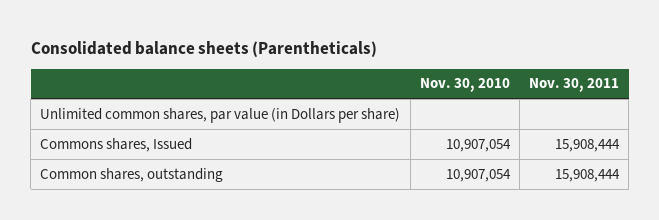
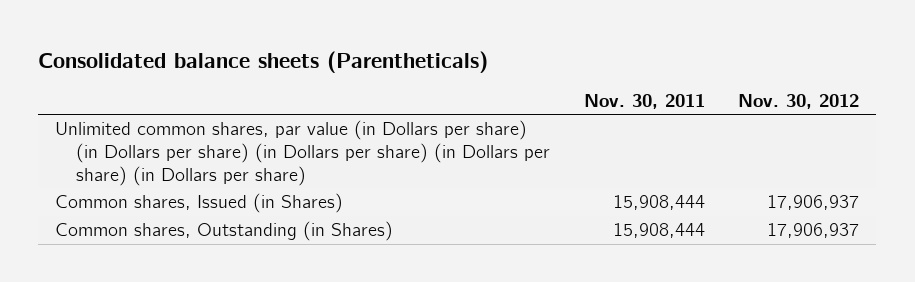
[419,78,510,93] Nov. 30, 2010 -> none
none -> [738,93,860,109] Nov. 30, 2012
[40,107,401,123] Unlimited common shares, par value (in Dollars per share) -> [55,120,551,186] Unlimited common shares, par value (in Dollars per share) (in Dollars per share) (in Dollars per share) (in Dollars per share) (in Dollars per share)
[40,137,193,152] Commons shares, Issued -> [55,193,344,214] Common shares, Issued (in Shares)
[40,167,224,182] Common shares, outstanding -> [55,221,394,242] Common shares, Outstanding (in Shares)

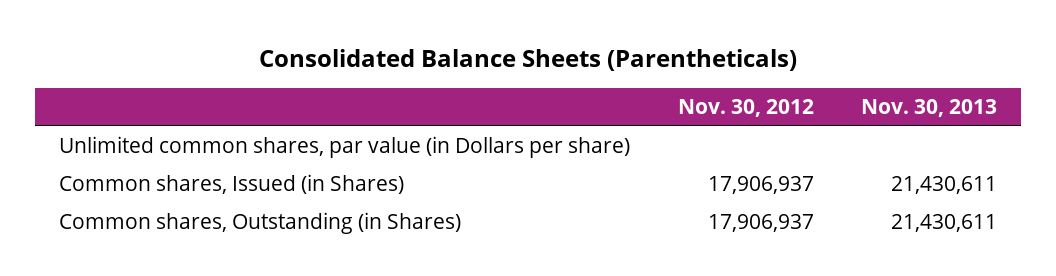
[38,50,489,73] Consolidated balance sheets (Parentheticals) -> [259,49,798,72] Consolidated Balance Sheets (Parentheticals)
[583,93,705,109] Nov. 30, 2011 -> none
none -> [861,98,998,117] Nov. 30, 2013
[55,120,551,186] Unlimited common shares, par value (in Dollars per share) (in Dollars per share) (in Dollars per share) (in Dollars per share) (in Dollars per share) -> [59,136,631,159] Unlimited common shares, par value (in Dollars per share)

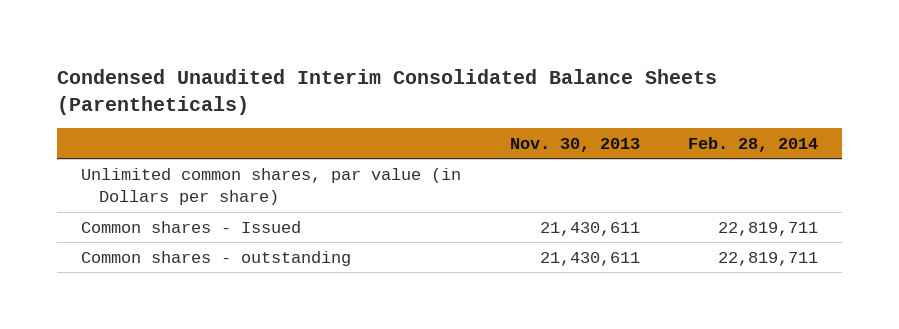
[259,49,798,72] Consolidated Balance Sheets (Parentheticals) -> [57,68,718,115] Condensed Unaudited Interim Consolidated Balance Sheets (Parentheticals)
[677,98,814,117] Nov. 30, 2012 -> none
none -> [688,136,819,152] Feb. 28, 2014
[59,174,405,195] Common shares, Issued (in Shares) -> [81,220,302,233] Common shares - Issued
[59,212,462,235] Common shares, Outstanding (in Shares) -> [81,250,352,266] Common shares - outstanding

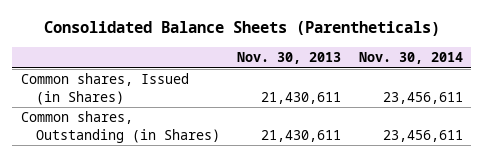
[57,68,718,115] Condensed Unaudited Interim Consolidated Balance Sheets (Parentheticals) -> [43,21,440,37] Consolidated Balance Sheets (Parentheticals)
[688,136,819,152] Feb. 28, 2014 -> none
none -> [358,52,463,65] Nov. 30, 2014
[81,167,462,206] Unlimited common shares, par value (in Dollars per share) -> none
[81,220,302,233] Common shares - Issued -> [20,73,189,105] Common shares, Issued (in Shares)
[81,250,352,266] Common shares - outstanding -> [20,111,220,143] Common shares, Outstanding (in Shares)

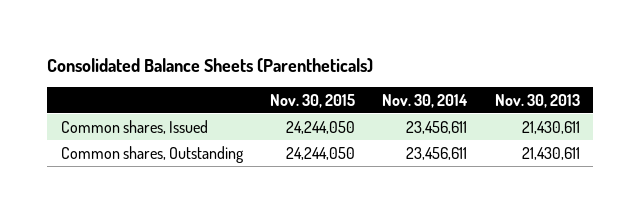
none -> [270,93,356,108] Nov. 30, 2015
[20,73,189,105] Common shares, Issued (in Shares) -> [60,119,208,134] Common shares, Issued
[20,111,220,143] Common shares, Outstanding (in Shares) -> [60,145,244,163] Common shares, Outstanding

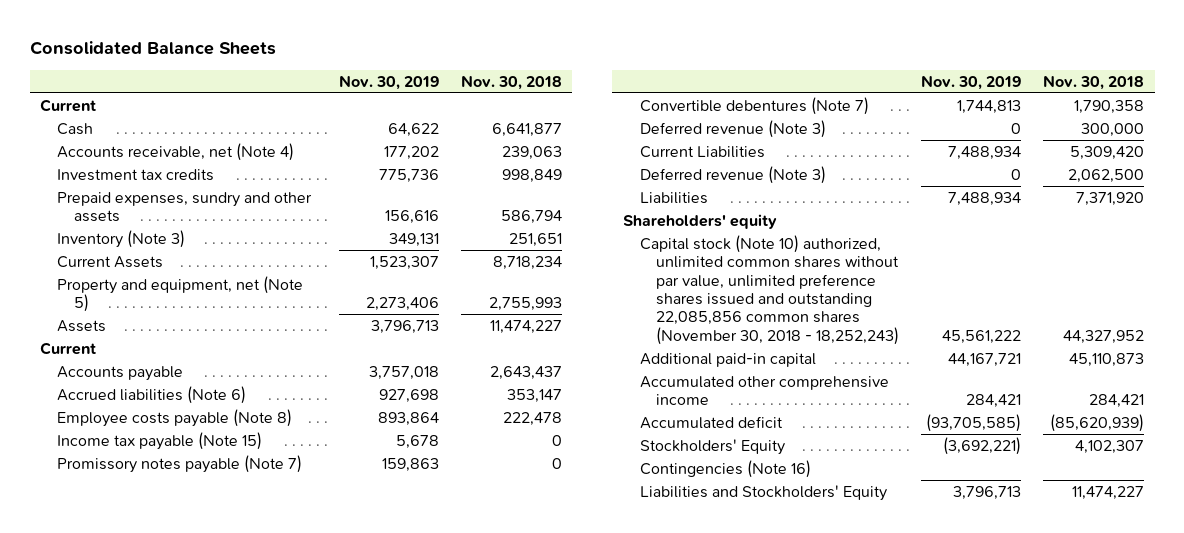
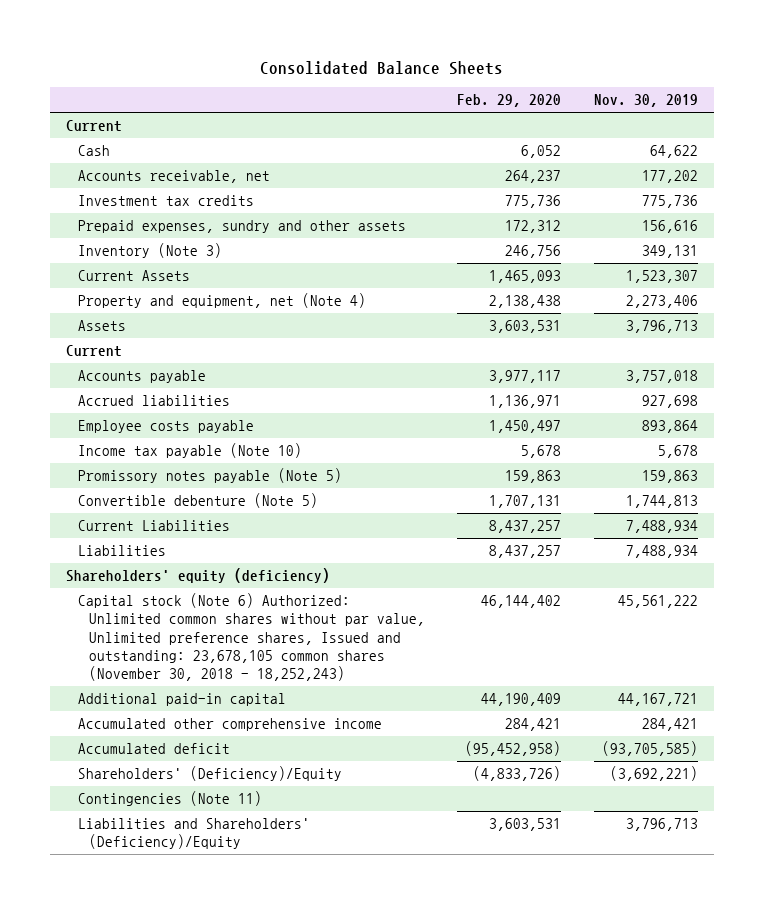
[460,74,562,90] Nov. 30, 2018 -> none
none -> [457,94,562,108] Feb. 29, 2020
[57,142,295,161] Accounts receivable, net (Note 4) -> [77,170,270,184] Accounts receivable, net
[57,275,304,313] Property and equipment, net (Note 5) -> [77,293,366,309] Property and equipment, net (Note 4)
[639,119,826,138] Deferred revenue (Note 3) -> none
[57,385,247,404] Accrued liabilities (Note 6) -> [77,395,230,407] Accrued liabilities
[57,408,293,427] Employee costs payable (Note 8) -> [77,420,254,434] Employee costs payable
[57,431,263,450] Income tax payable (Note 15) -> [77,443,302,459] Income tax payable (Note 10)
[57,454,303,473] Promissory notes payable (Note 7) -> [77,468,342,484] Promissory notes payable (Note 5)
[639,96,869,115] Convertible debentures (Note 7) -> [77,493,318,509] Convertible debenture (Note 5)
[639,165,826,184] Deferred revenue (Note 3) -> none
[622,213,777,229] Shareholders' equity -> [66,568,331,584] Shareholders' equity (deficiency)
[639,234,900,345] Capital stock (Note 10) authorized, unlimited common shares without par value, unlimited preference shares issued and outstanding 22,085,856 common shares (November 30, 2018 - 18,252,243) -> [77,593,425,682] Capital stock (Note 6) Authorized: Unlimited common shares without par value, Unlimited preference shares, Issued and outstanding: 23,678,105 common shares (November 30, 2018 - 18,252,243)
[639,438,785,455] Stockholders' Equity -> [77,766,342,782] Shareholders' (Deficiency)/Equity
[639,459,811,478] Contingencies (Note 16) -> [77,791,262,807] Contingencies (Note 11)
[639,484,887,501] Liabilities and Stockholders' Equity -> [77,818,310,850] Liabilities and Shareholders' (Deficiency)/Equity

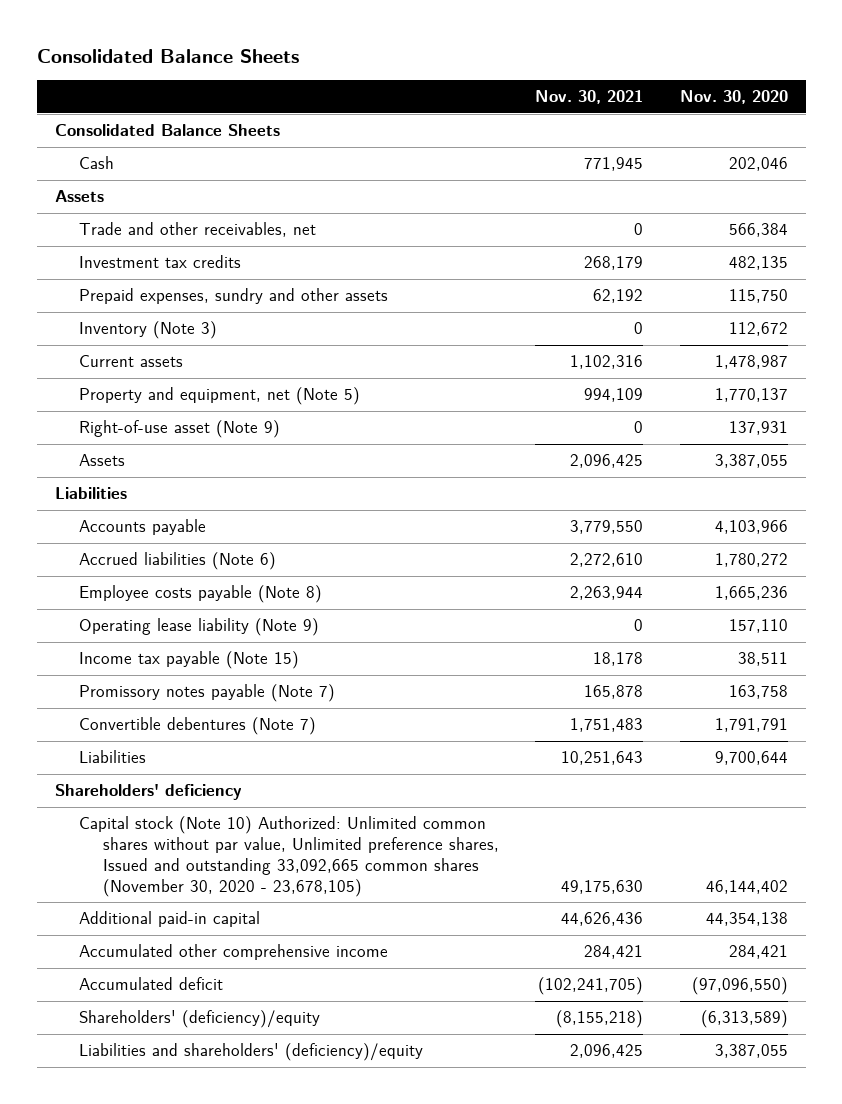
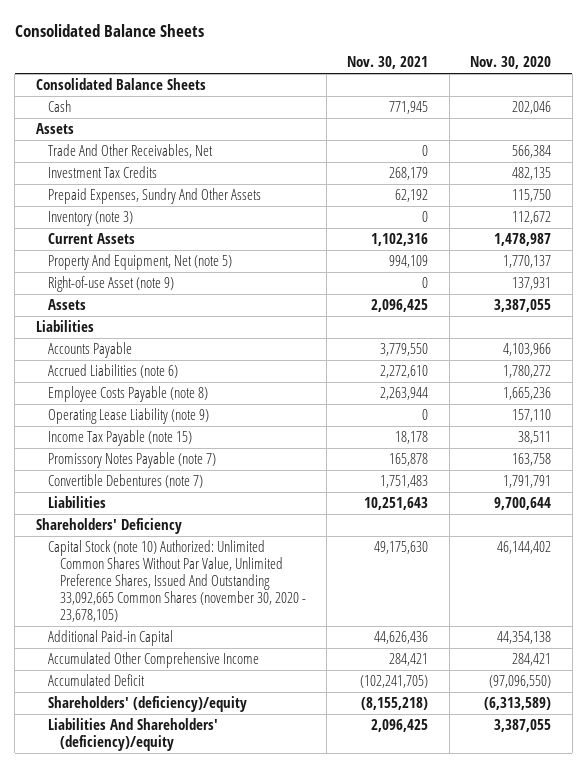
[78,222,316,238] Trade and other receivables, net -> [47,144,213,159] Trade And Other Receivables, Net
[78,255,241,269] Investment tax credits -> [47,166,157,179] Investment Tax Credits
[78,288,388,305] Prepaid expenses, sundry and other assets -> [47,188,261,205] Prepaid Expenses, Sundry And Other Assets
[78,321,217,340] Inventory (Note 3) -> [47,211,133,227] Inventory (note 3)
[78,355,183,368] Current assets -> [47,233,135,245] Current Assets
[78,387,360,406] Property and equipment, net (Note 5) -> [47,254,232,271] Property And Equipment, Net (note 5)
[78,420,280,439] Right-of-use asset (Note 9) -> [47,276,174,293] Right-of-use Asset (note 9)
[78,519,206,536] Accounts payable -> [47,342,132,359] Accounts Payable
[78,552,276,571] Accrued liabilities (Note 6) -> [47,364,178,379] Accrued Liabilities (note 6)
[78,585,322,604] Employee costs payable (Note 8) -> [47,386,208,403] Employee Costs Payable (note 8)
[78,618,319,637] Operating lease liability (Note 9) -> [47,408,209,425] Operating Lease Liability (note 9)
[78,651,299,670] Income tax payable (Note 15) -> [47,430,192,447] Income Tax Payable (note 15)
[78,684,335,703] Promissory notes payable (Note 7) -> [47,452,216,469] Promissory Notes Payable (note 7)
[78,717,316,736] Convertible debentures (Note 7) -> [47,474,203,489] Convertible Debentures (note 7)
[54,784,242,801] Shareholders' deficiency -> [35,518,182,535] Shareholders' Deficiency
[78,816,499,897] Capital stock (Note 10) Authorized: Unlimited common shares without par value, Unlimited preference shares, Issued and outstanding 33,092,665 common shares (November 30, 2020 - 23,678,105) -> [47,540,306,622] Capital Stock (note 10) Authorized: Unlimited Common Shares Without Par Value, Unlimited Preference Shares, Issued And Outstanding 33,092,665 Common Shares (november 30, 2020 - 23,678,105)
[78,911,260,928] Additional paid-in capital -> [47,630,173,647] Additional Paid-in Capital
[78,944,388,961] Accumulated other comprehensive income -> [47,652,259,669] Accumulated Other Comprehensive Income
[78,977,223,991] Accumulated deficit -> [47,674,145,687] Accumulated Deficit
[78,1043,423,1062] Liabilities and shareholders' (deficiency)/equity -> [47,718,218,752] Liabilities And Shareholders' (deficiency)/equity

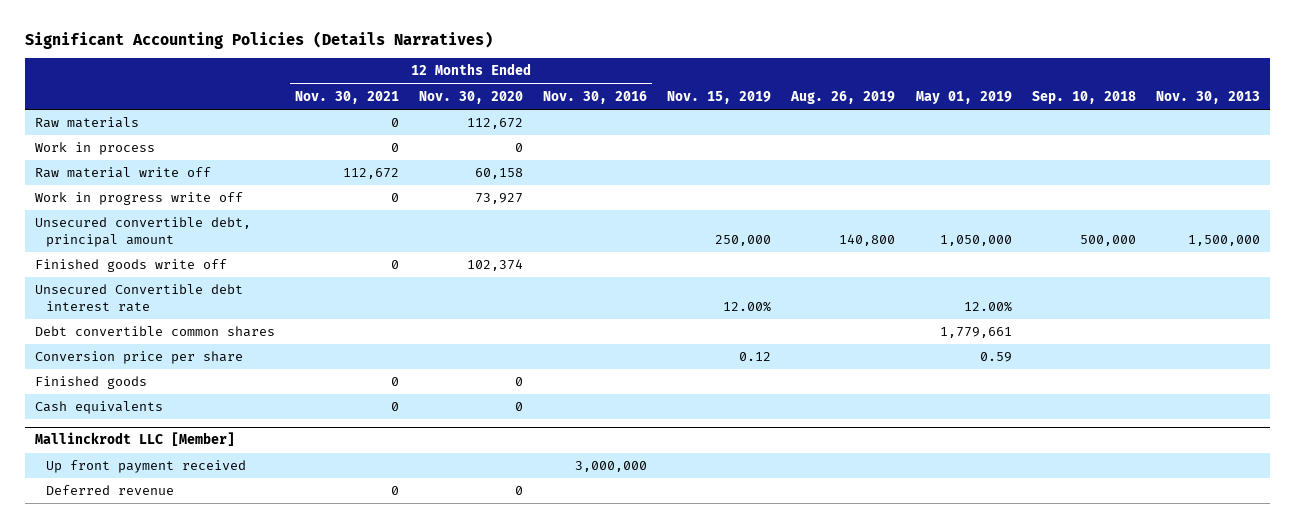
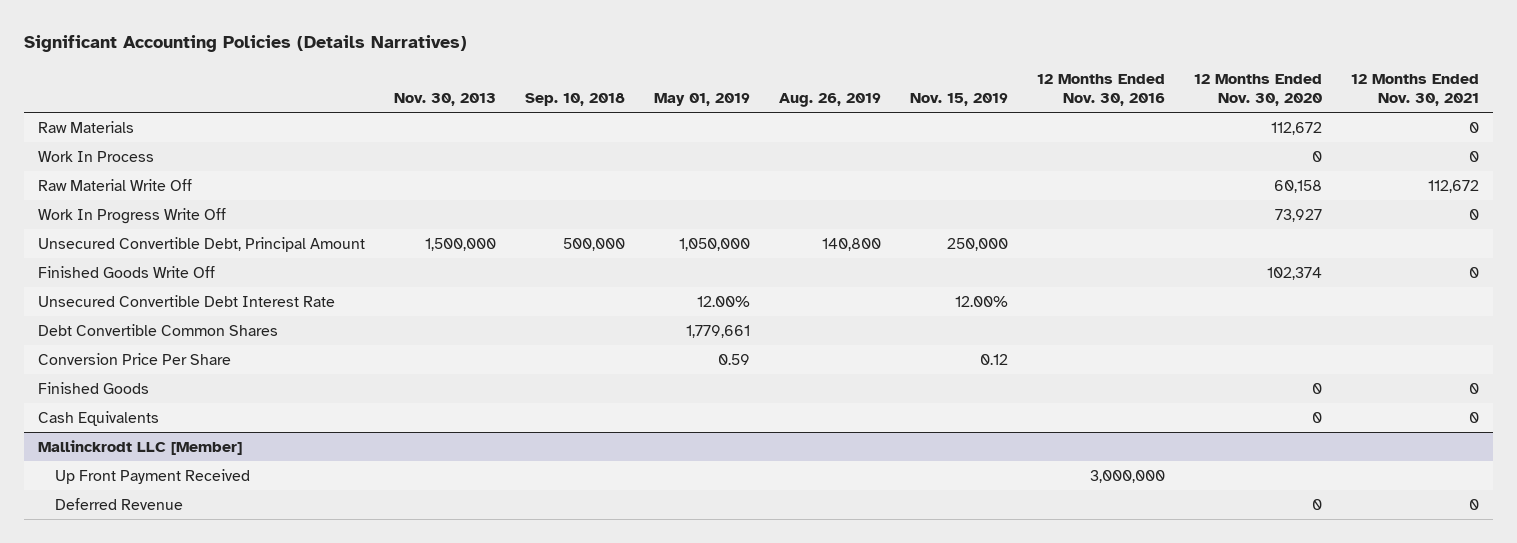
[35,117,140,129] Raw materials -> [38,121,135,134] Raw Materials
[35,142,156,156] Work in process -> [38,151,155,163] Work In Process
[35,167,212,179] Raw material write off -> [38,179,193,192] Raw Material Write Off
[35,192,244,206] Work in progress write off -> [38,208,227,225] Work In Progress Write Off
[35,217,252,247] Unsecured convertible debt, principal amount -> [38,237,366,253] Unsecured Convertible Debt, Principal Amount
[35,259,228,273] Finished goods write off -> [38,266,216,279] Finished Goods Write Off
[35,284,244,312] Unsecured Convertible debt interest rate -> [38,295,336,308] Unsecured Convertible Debt Interest Rate
[35,326,276,338] Debt convertible common shares -> [38,324,279,337] Debt Convertible Common Shares
[35,351,244,365] Conversion price per share -> [38,353,232,366] Conversion Price Per Share
[35,376,148,390] Finished goods -> [38,382,150,395] Finished Goods
[35,401,164,415] Cash equivalents -> [38,411,160,427] Cash Equivalents
[45,460,246,474] Up front payment received -> [54,469,250,485] Up Front Payment Received
[45,485,174,496] Deferred revenue -> [54,498,183,511] Deferred Revenue

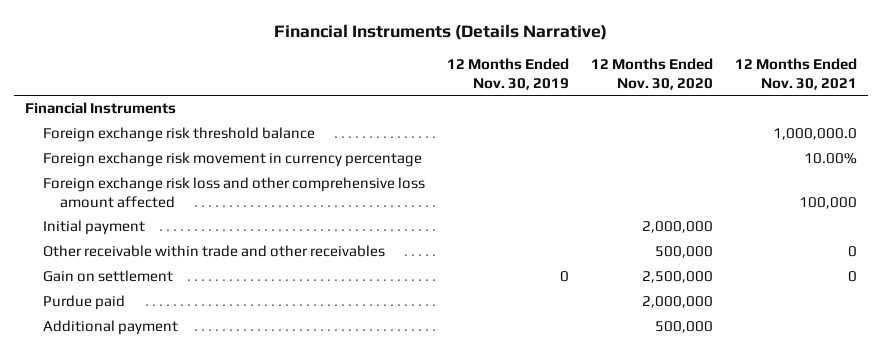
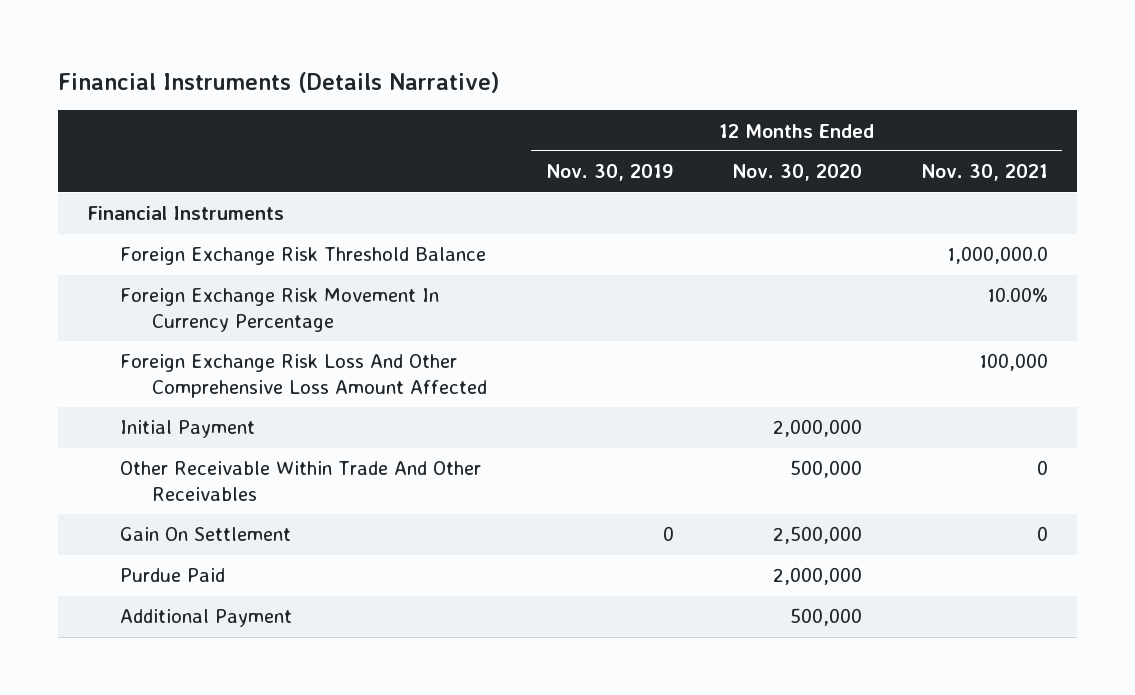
[42,127,315,143] Foreign exchange risk threshold balance -> [119,247,486,266] Foreign Exchange Risk Threshold Balance
[42,152,422,168] Foreign exchange risk movement in currency percentage -> [119,288,439,333] Foreign Exchange Risk Movement In Currency Percentage
[42,177,425,208] Foreign exchange risk loss and other comprehensive loss amount affected -> [119,354,487,399] Foreign Exchange Risk Loss And Other Comprehensive Loss Amount Affected
[42,220,145,236] Initial payment -> [119,420,255,439] Initial Payment
[42,245,385,258] Other receivable within trade and other receivables -> [119,461,481,502] Other Receivable Within Trade And Other Receivables
[42,270,173,283] Gain on settlement -> [119,527,291,542] Gain On Settlement
[42,295,125,311] Purdue paid -> [119,568,225,583] Purdue Paid
[42,320,178,336] Additional payment -> [119,609,292,628] Additional Payment

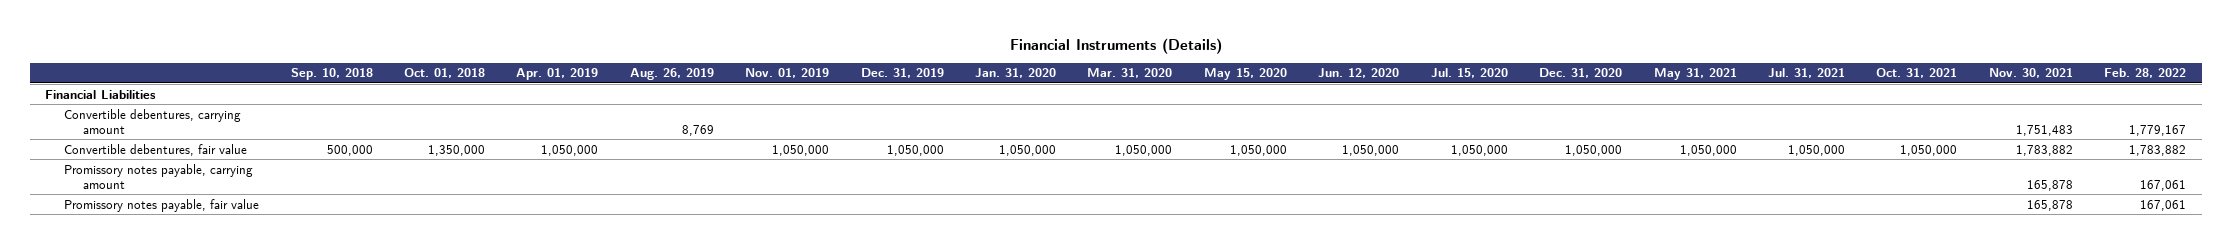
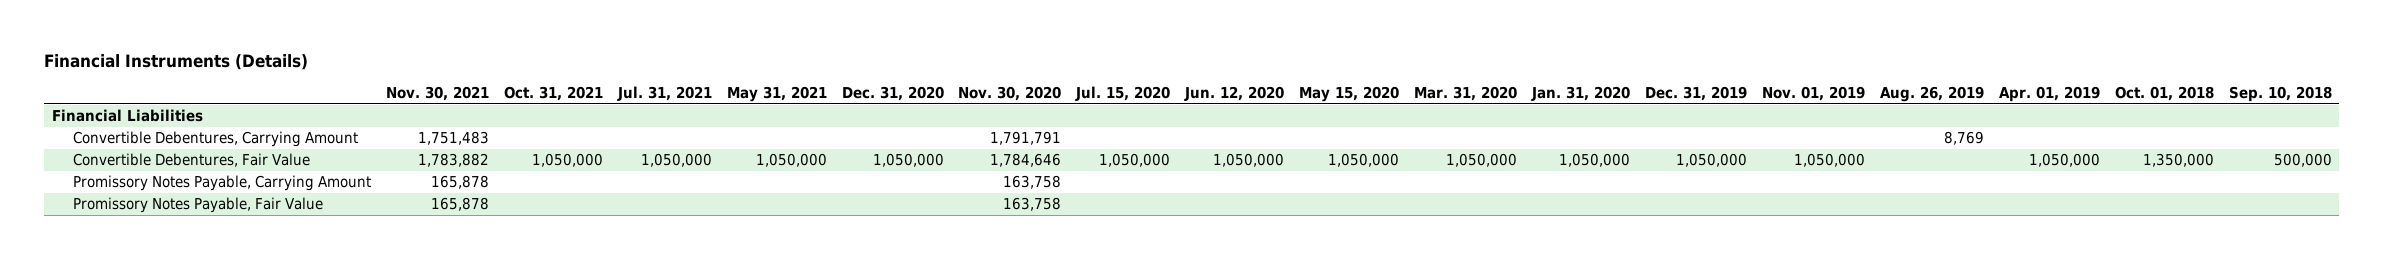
[2104,68,2187,79] Feb. 28, 2022 -> none
none -> [958,85,1062,101] Nov. 30, 2020
[64,108,242,134] Convertible debentures, carrying amount -> [72,131,358,148] Convertible Debentures, Carrying Amount
[64,143,248,156] Convertible debentures, fair value -> [72,153,310,168] Convertible Debentures, Fair Value
[64,163,254,189] Promissory notes payable, carrying amount -> [72,175,371,192] Promissory Notes Payable, Carrying Amount
[64,198,260,212] Promissory notes payable, fair value -> [72,197,323,214] Promissory Notes Payable, Fair Value

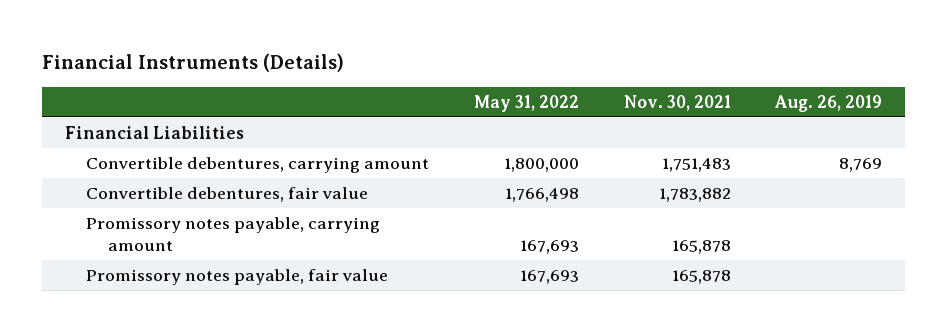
[503,85,603,101] Oct. 31, 2021 -> none
[616,85,712,101] Jul. 31, 2021 -> none
[726,85,827,102] May 31, 2021 -> none
[841,85,944,101] Dec. 31, 2020 -> none
[958,85,1062,101] Nov. 30, 2020 -> none
[1075,85,1171,101] Jul. 15, 2020 -> none
[1184,85,1285,101] Jun. 12, 2020 -> none
[1299,85,1400,102] May 15, 2020 -> none
[1414,85,1518,101] Mar. 31, 2020 -> none
[1531,85,1631,101] Jan. 31, 2020 -> none
[1645,85,1748,101] Dec. 31, 2019 -> none
[1762,85,1866,101] Nov. 01, 2019 -> none
[1999,85,2101,102] Apr. 01, 2019 -> none
[2115,85,2215,101] Oct. 01, 2018 -> none
[2229,85,2333,102] Sep. 10, 2018 -> none
none -> [474,94,580,112] May 31, 2022
[72,131,358,148] Convertible Debentures, Carrying Amount -> [86,157,430,174] Convertible debentures, carrying amount
[72,153,310,168] Convertible Debentures, Fair Value -> [86,187,369,203] Convertible debentures, fair value
[72,175,371,192] Promissory Notes Payable, Carrying Amount -> [86,217,381,252] Promissory notes payable, carrying amount
[72,197,323,214] Promissory Notes Payable, Fair Value -> [86,269,389,286] Promissory notes payable, fair value

